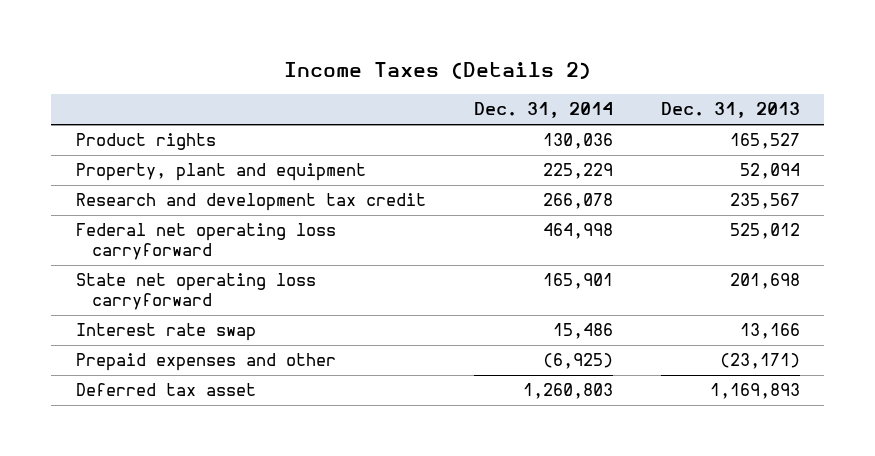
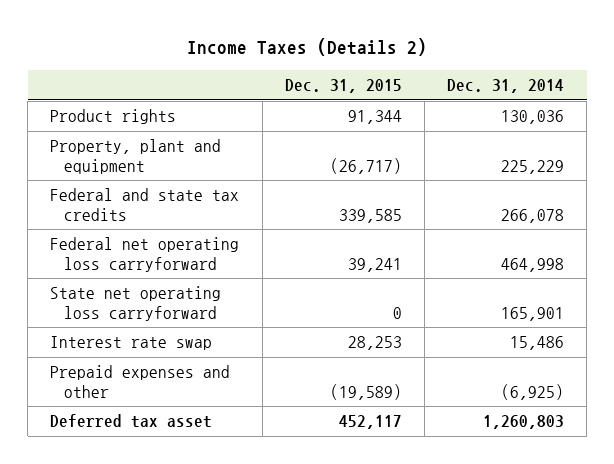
[660,102,800,119] Dec. 31, 2013 -> none
none -> [284,79,402,94] Dec. 31, 2015
[75,193,426,212] Research and development tax credit -> [50,188,240,221] Federal and state tax credits

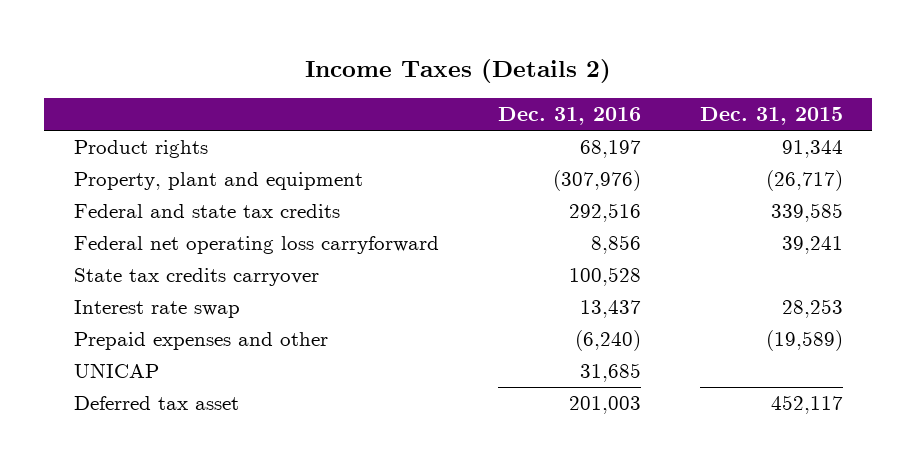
[447,79,565,94] Dec. 31, 2014 -> none
none -> [497,107,641,126] Dec. 31, 2016
[50,286,222,321] State net operating loss carryforward -> none
none -> [73,268,319,287] State tax credits carryover
none -> [73,363,159,379] UNICAP

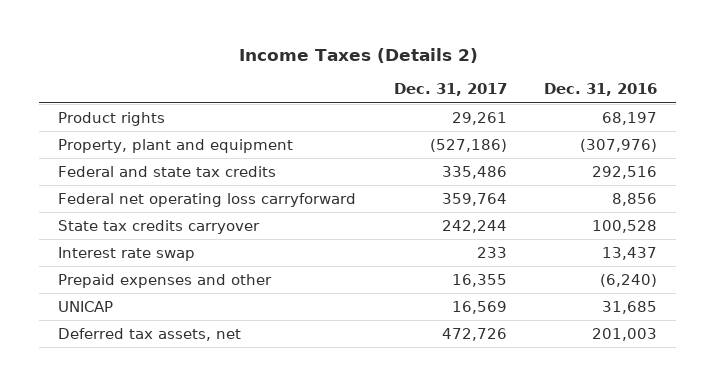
[699,107,843,126] Dec. 31, 2015 -> none
none -> [393,83,507,97] Dec. 31, 2017
[73,396,239,411] Deferred tax asset -> [57,327,241,341] Deferred tax assets, net

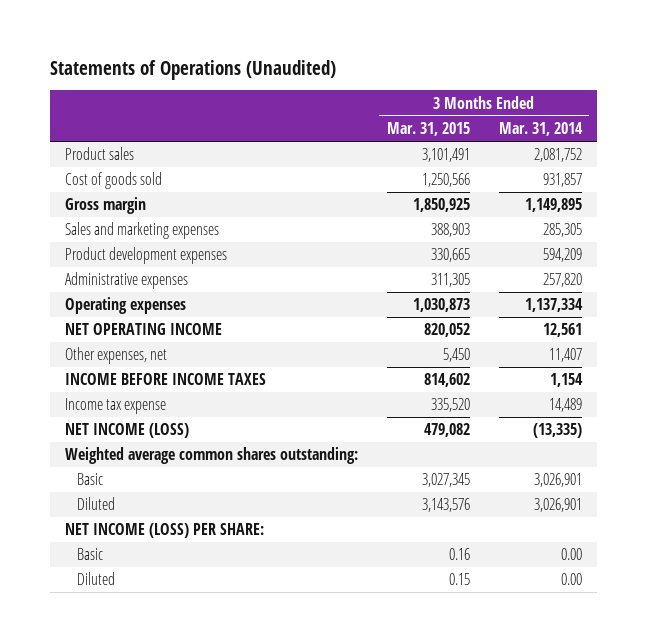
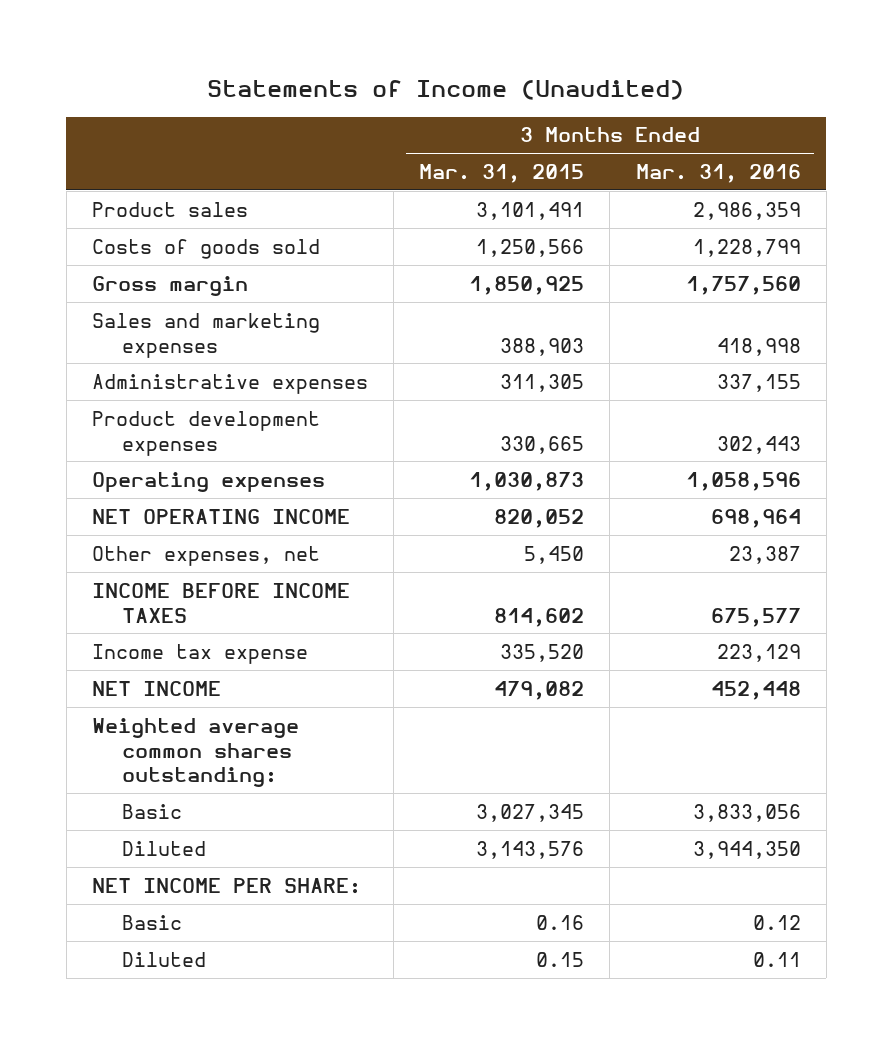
[49,59,336,80] Statements of Operations (Unaudited) -> [207,79,685,100] Statements of Income (Unaudited)
[498,122,583,137] Mar. 31, 2014 -> none
none -> [635,163,801,183] Mar. 31, 2016
[64,172,162,190] Cost of goods sold -> [91,238,320,259] Costs of goods sold
[64,247,227,265] Product development expenses -> [91,410,320,456] Product development expenses
[64,423,189,439] NET INCOME (LOSS) -> [91,680,221,696] NET INCOME
[64,523,264,539] NET INCOME (LOSS) PER SHARE: -> [91,877,361,894] NET INCOME PER SHARE:

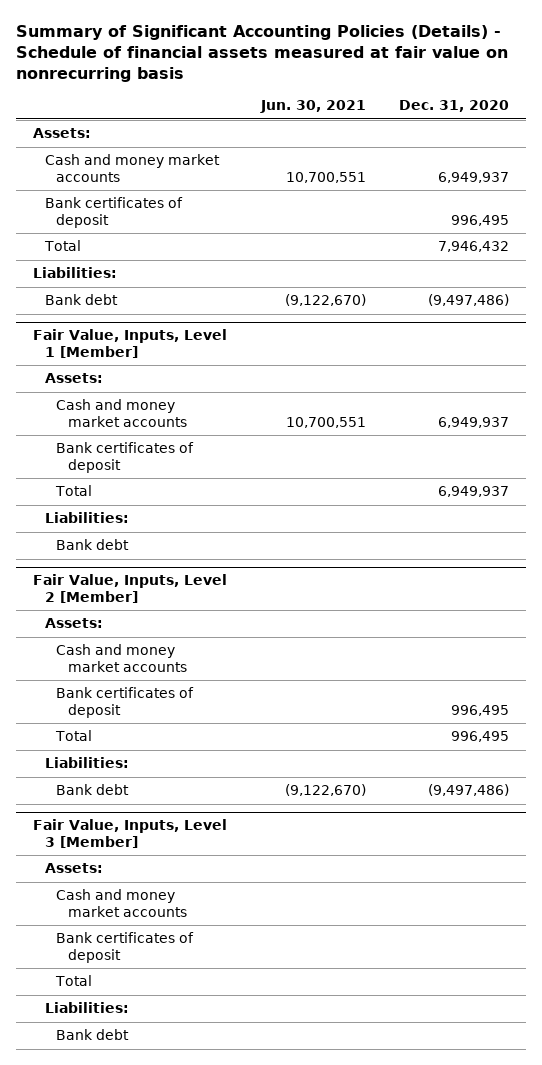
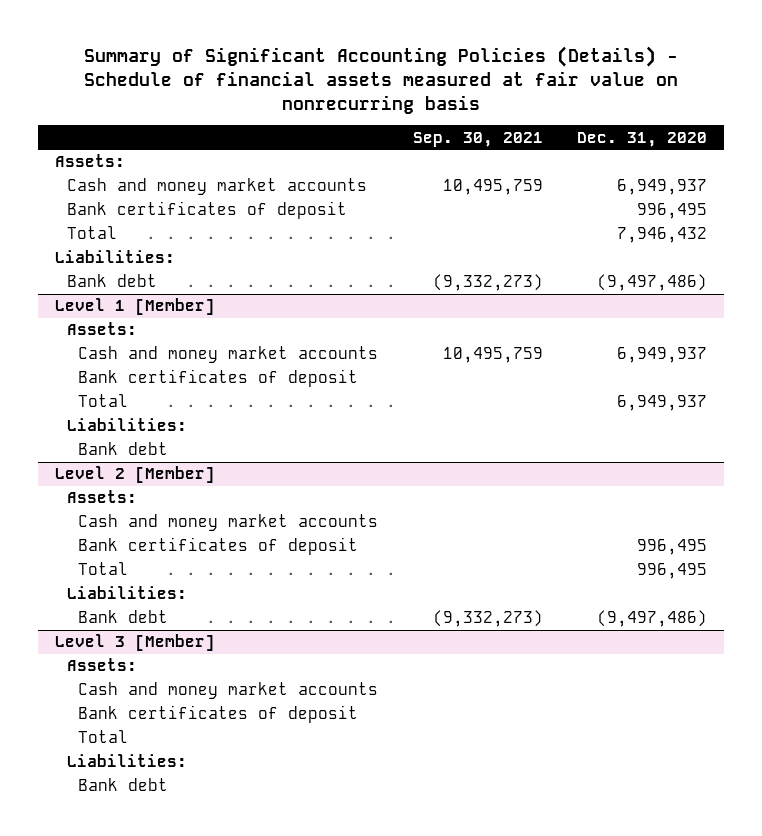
[259,100,366,114] Jun. 30, 2021 -> none
none -> [412,131,543,147] Sep. 30, 2021
[32,329,227,358] Fair Value, Inputs, Level 1 [Member] -> [54,298,215,316] Level 1 [Member]
[32,574,227,603] Fair Value, Inputs, Level 2 [Member] -> [54,466,215,484] Level 2 [Member]
[32,819,227,848] Fair Value, Inputs, Level 3 [Member] -> [54,634,215,652] Level 3 [Member]

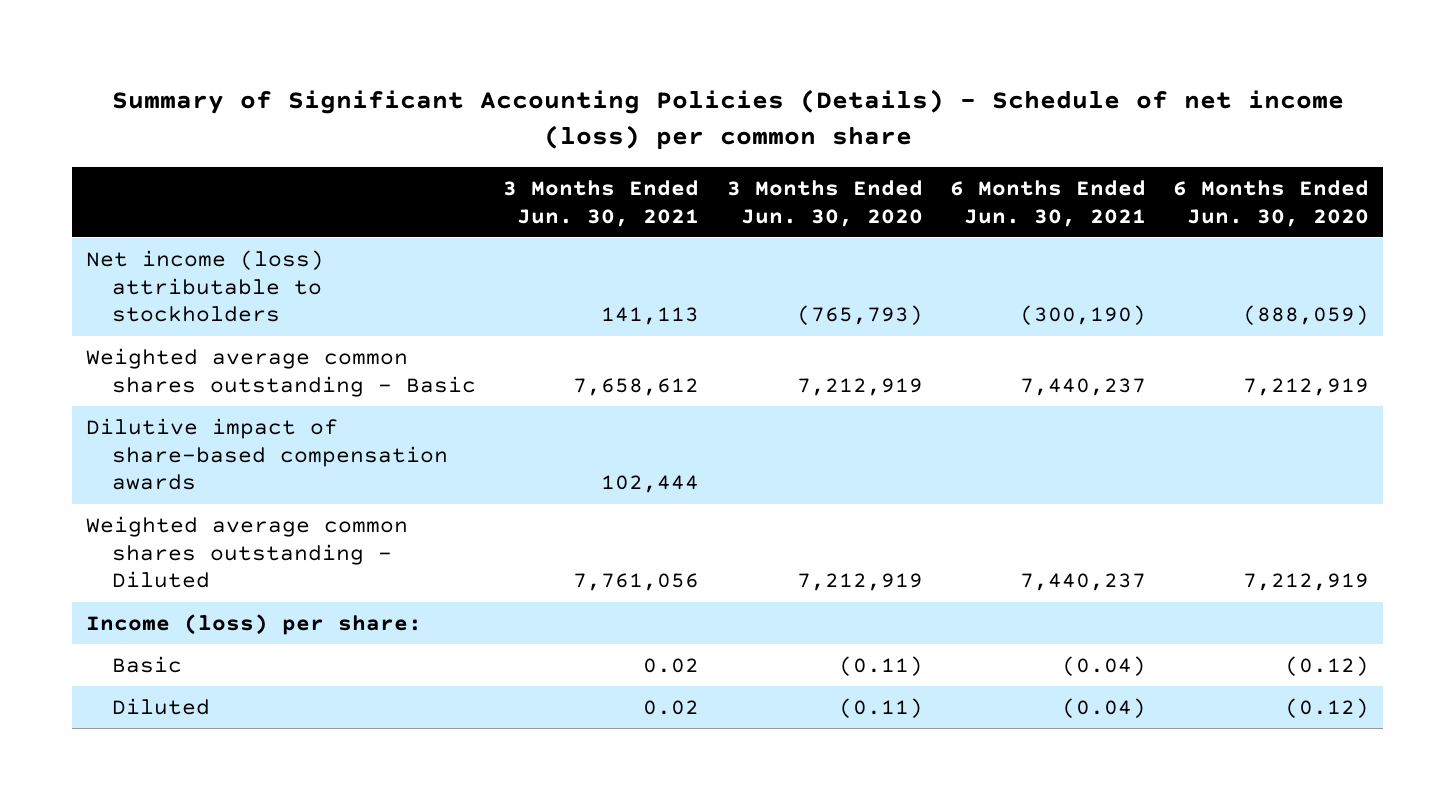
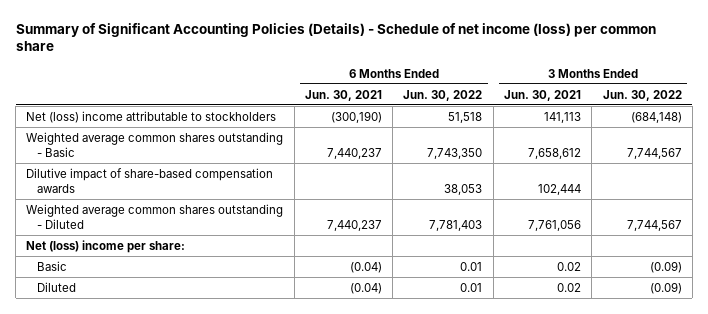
[726,179,923,227] 3 Months Ended Jun. 30, 2020 -> none
[1173,179,1370,227] 6 Months Ended Jun. 30, 2020 -> none
none -> [403,89,483,101] Jun. 30, 2022
none -> [602,89,682,101] Jun. 30, 2022
[86,249,325,323] Net income (loss) attributable to stockholders -> [26,110,277,123] Net (loss) income attributable to stockholders
[86,613,423,635] Income (loss) per share: -> [26,239,186,253] Net (loss) income per share:

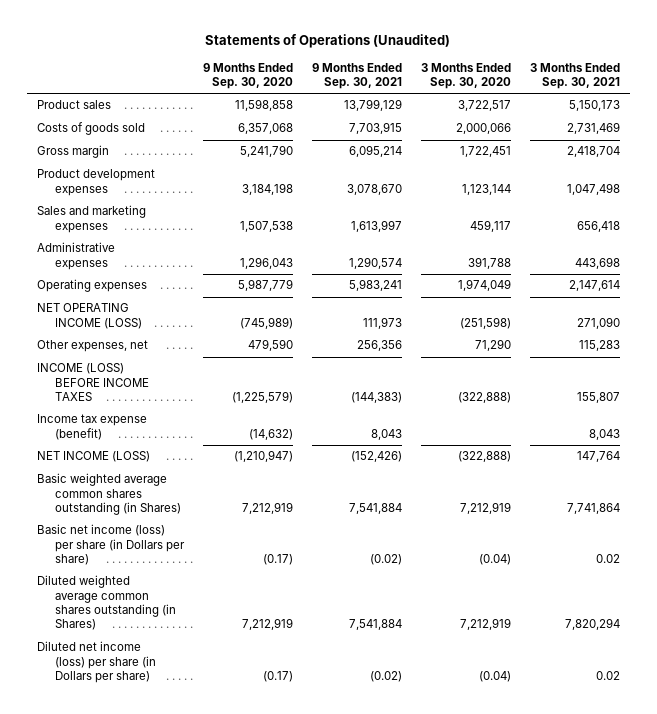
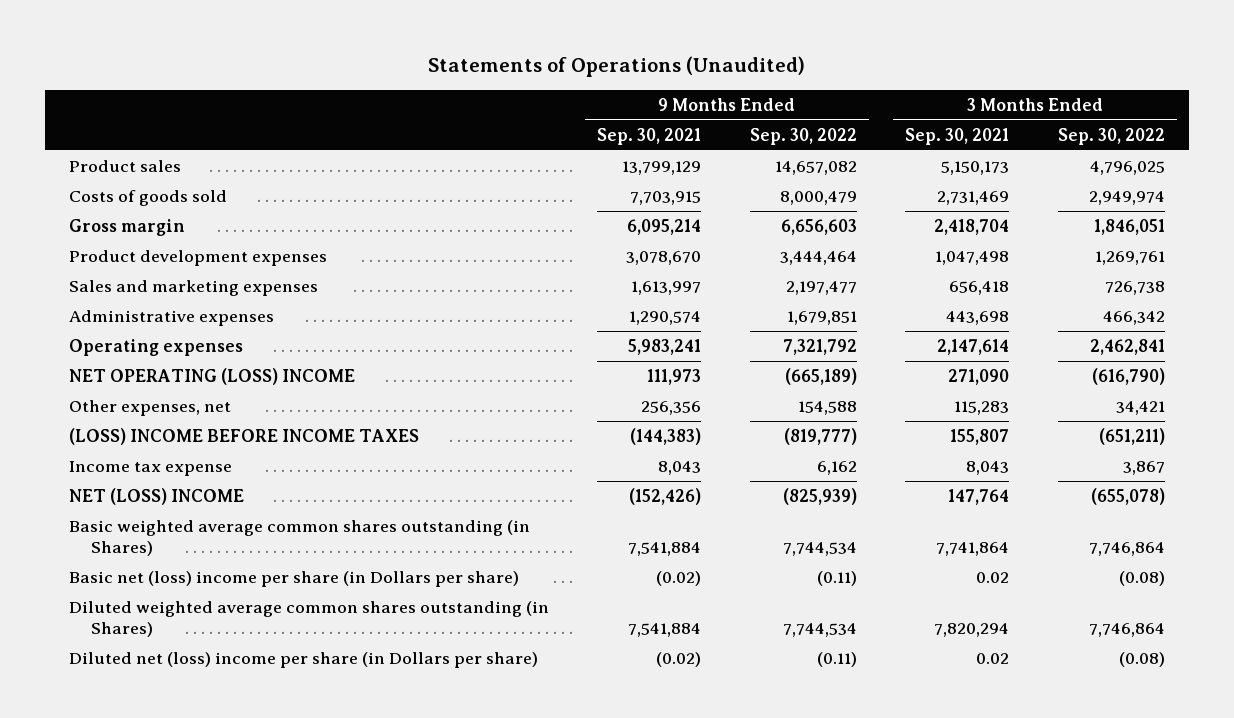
[202,62,293,90] 9 Months Ended Sep. 30, 2020 -> none
[420,62,511,90] 3 Months Ended Sep. 30, 2020 -> none
none -> [749,127,857,145] Sep. 30, 2022
none -> [1057,127,1165,145] Sep. 30, 2022
[36,303,142,329] NET OPERATING INCOME (LOSS) -> [68,368,355,386] NET OPERATING (LOSS) INCOME
[36,363,149,402] INCOME (LOSS) BEFORE INCOME TAXES -> [68,428,419,446] (LOSS) INCOME BEFORE INCOME TAXES
[36,414,147,440] Income tax expense (benefit) -> [68,461,232,477] Income tax expense
[36,451,150,463] NET INCOME (LOSS) -> [68,488,244,506] NET (LOSS) INCOME
[36,524,185,566] Basic net income (loss) per share (in Dollars per share) -> [68,571,519,588] Basic net (loss) income per share (in Dollars per share)
[36,641,156,684] Diluted net income (loss) per share (in Dollars per share) -> [68,652,538,669] Diluted net (loss) income per share (in Dollars per share)

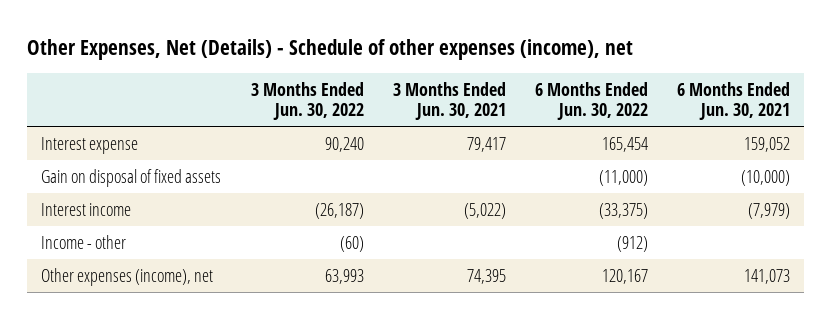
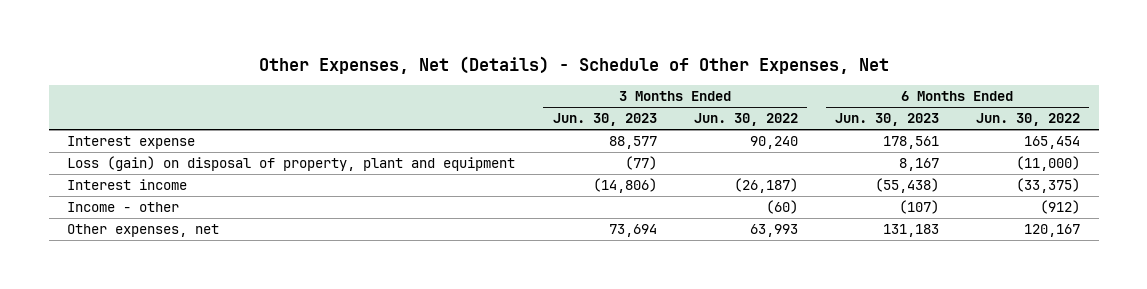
[26,38,633,60] Other Expenses, Net (Details) - Schedule of other expenses (income), net -> [258,55,889,74] Other Expenses, Net (Details) - Schedule of Other Expenses, Net
[392,81,506,121] 3 Months Ended Jun. 30, 2021 -> none
[676,81,790,121] 6 Months Ended Jun. 30, 2021 -> none
none -> [552,113,657,127] Jun. 30, 2023
none -> [834,113,939,127] Jun. 30, 2023
[41,168,222,187] Gain on disposal of fixed assets -> [67,156,516,172] Loss (gain) on disposal of property, plant and equipment
[41,267,214,286] Other expenses (income), net -> [67,224,220,238] Other expenses, net

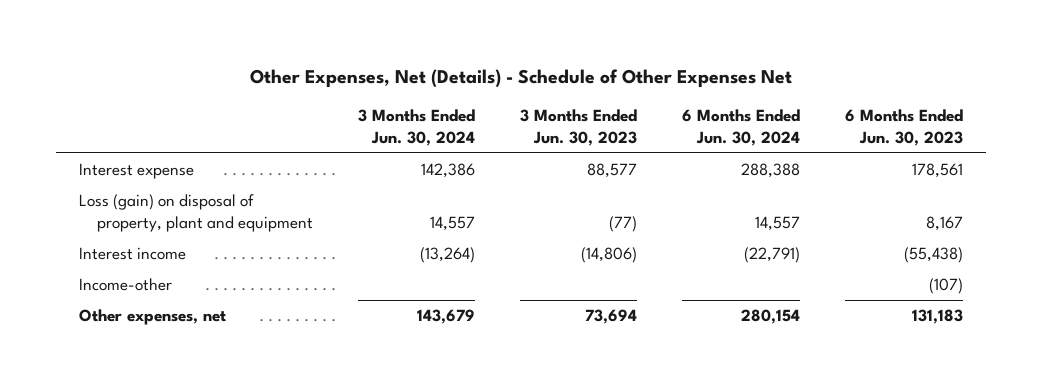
[258,55,889,74] Other Expenses, Net (Details) - Schedule of Other Expenses, Net -> [249,68,792,88] Other Expenses, Net (Details) - Schedule of Other Expenses Net
[693,113,798,127] Jun. 30, 2022 -> none
[976,113,1081,127] Jun. 30, 2022 -> none
none -> [358,108,476,146] 3 Months Ended Jun. 30, 2024
none -> [682,108,801,146] 6 Months Ended Jun. 30, 2024
[67,202,180,213] Income - other -> [78,278,172,292] Income-other

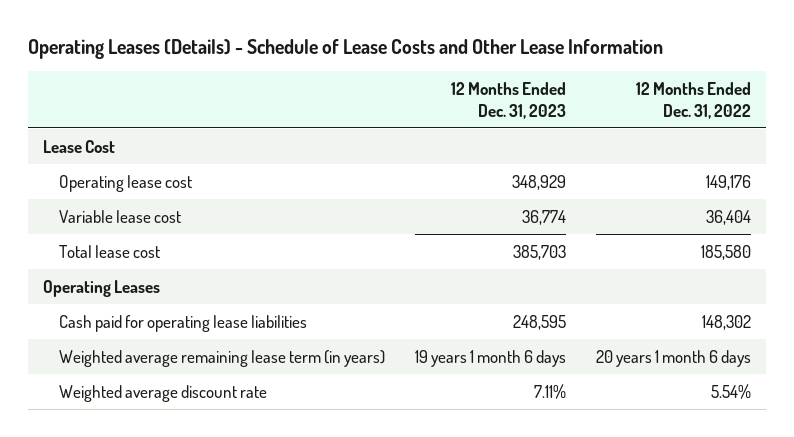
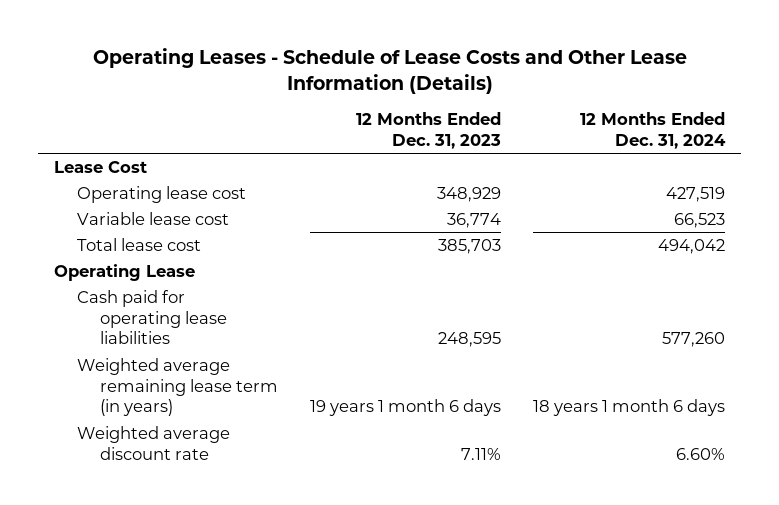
[27,39,663,60] Operating Leases (Details) - Schedule of Lease Costs and Other Lease Information -> [92,47,687,94] Operating Leases - Schedule of Lease Costs and Other Lease Information (Details)
[635,81,751,119] 12 Months Ended Dec. 31, 2022 -> none
none -> [579,112,726,149] 12 Months Ended Dec. 31, 2024
[42,279,160,297] Operating Leases -> [54,264,196,282] Operating Lease

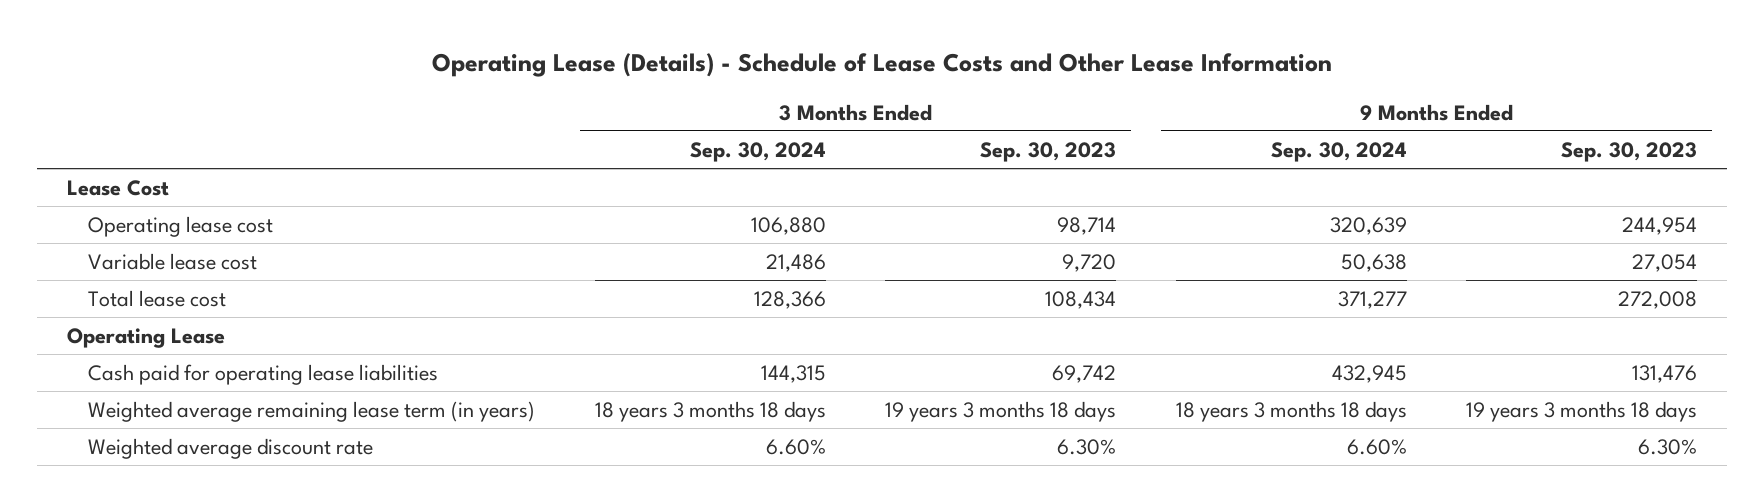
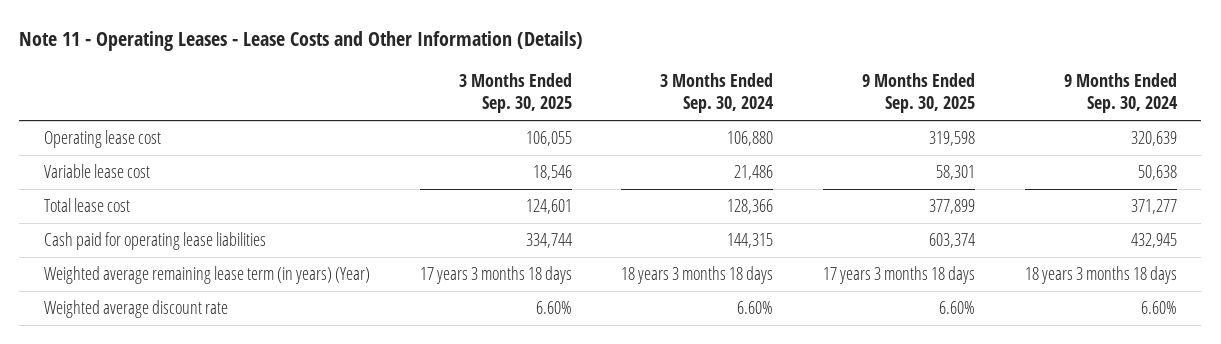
[432,53,1333,78] Operating Lease (Details) - Schedule of Lease Costs and Other Lease Information -> [19,31,584,52] Note 11 - Operating Leases - Lease Costs and Other Information (Details)
[980,141,1117,162] Sep. 30, 2023 -> none
[1561,141,1698,162] Sep. 30, 2023 -> none
none -> [458,73,572,114] 3 Months Ended Sep. 30, 2025
none -> [862,73,976,114] 9 Months Ended Sep. 30, 2025
[66,179,169,196] Lease Cost -> none
[66,327,225,348] Operating Lease -> none
[88,400,536,422] Weighted average remaining lease term (in years) -> [44,266,371,285] Weighted average remaining lease term (in years) (Year)

